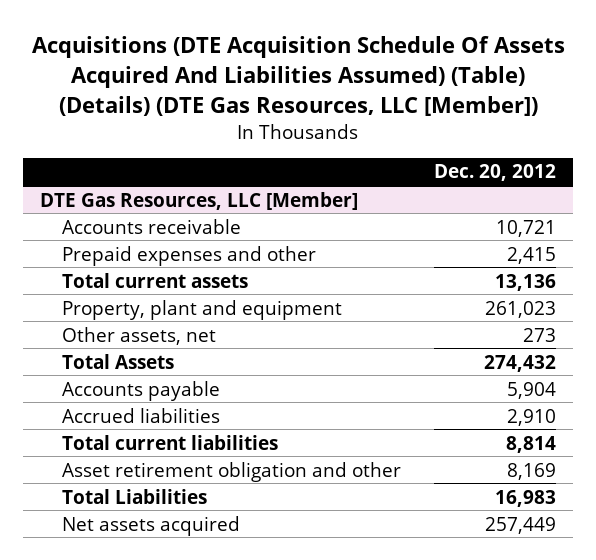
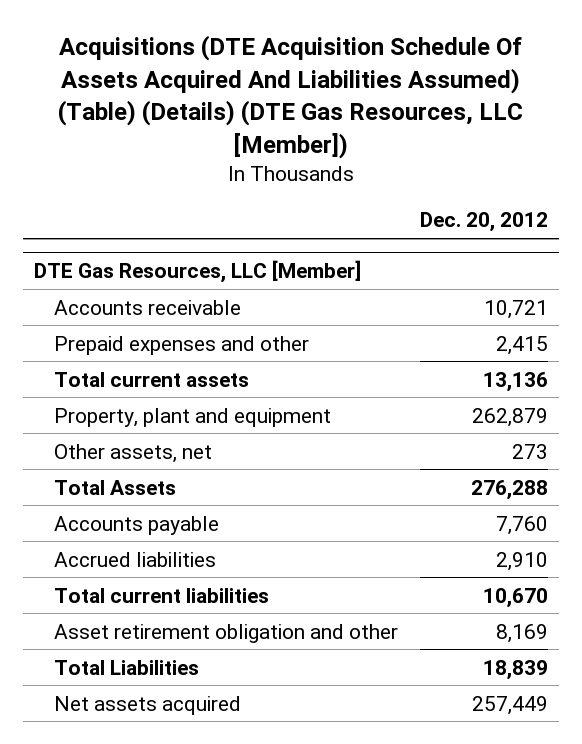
[485,300,557,318] 261,023 -> [471,407,548,427] 262,879
[484,354,557,372] 274,432 -> [470,479,548,500] 276,288
[507,381,557,399] 5,904 -> [495,515,548,535] 7,760
[506,435,557,453] 8,814 -> [482,587,548,608] 10,670
[495,489,557,507] 16,983 -> [482,659,548,680] 18,839

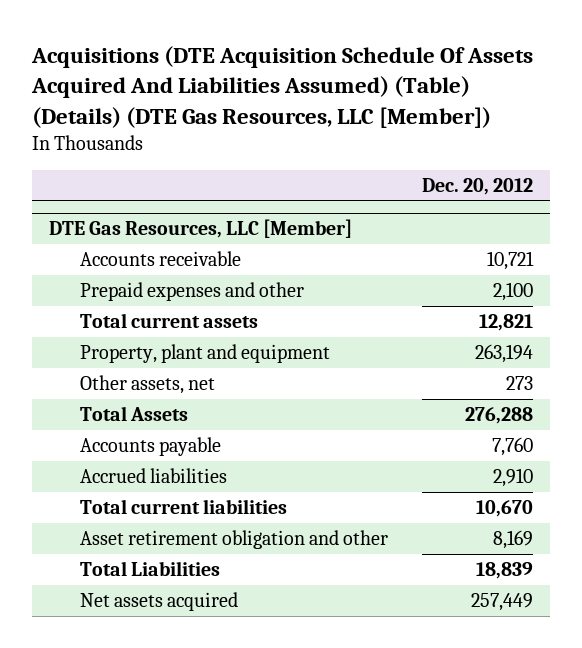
[495,335,548,355] 2,415 -> [493,282,534,302] 2,100
[482,371,548,392] 13,136 -> [479,314,534,332] 12,821
[471,407,548,427] 262,879 -> [475,344,534,364] 263,194

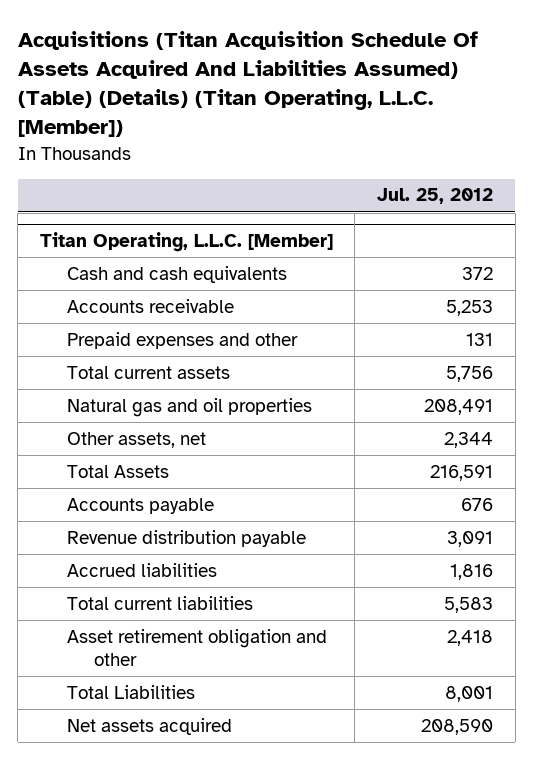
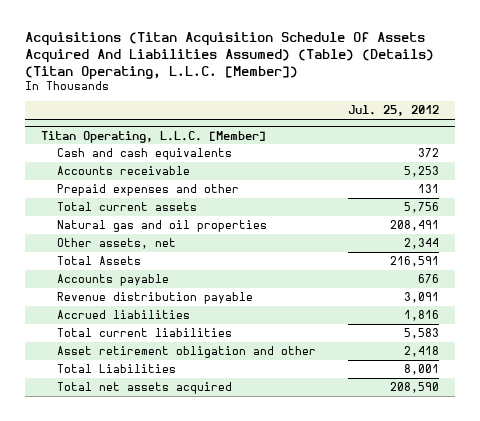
[66,717,232,735] Net assets acquired -> [56,382,232,395] Total net assets acquired

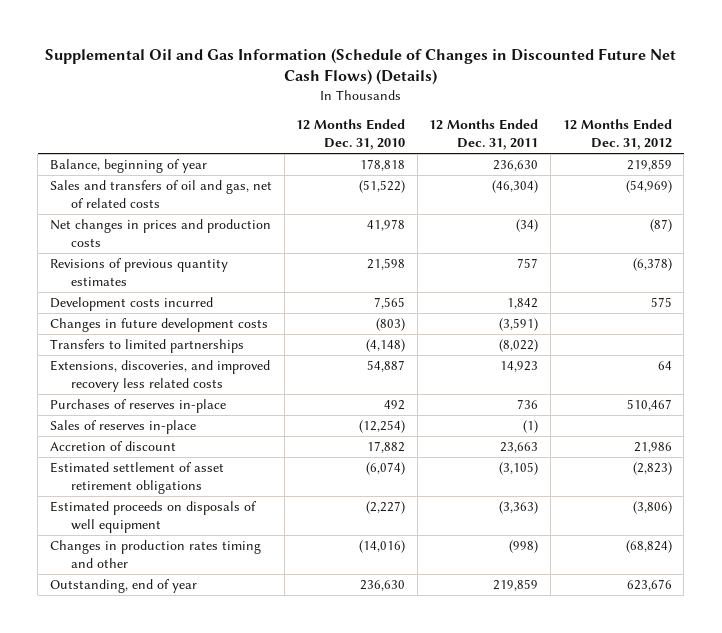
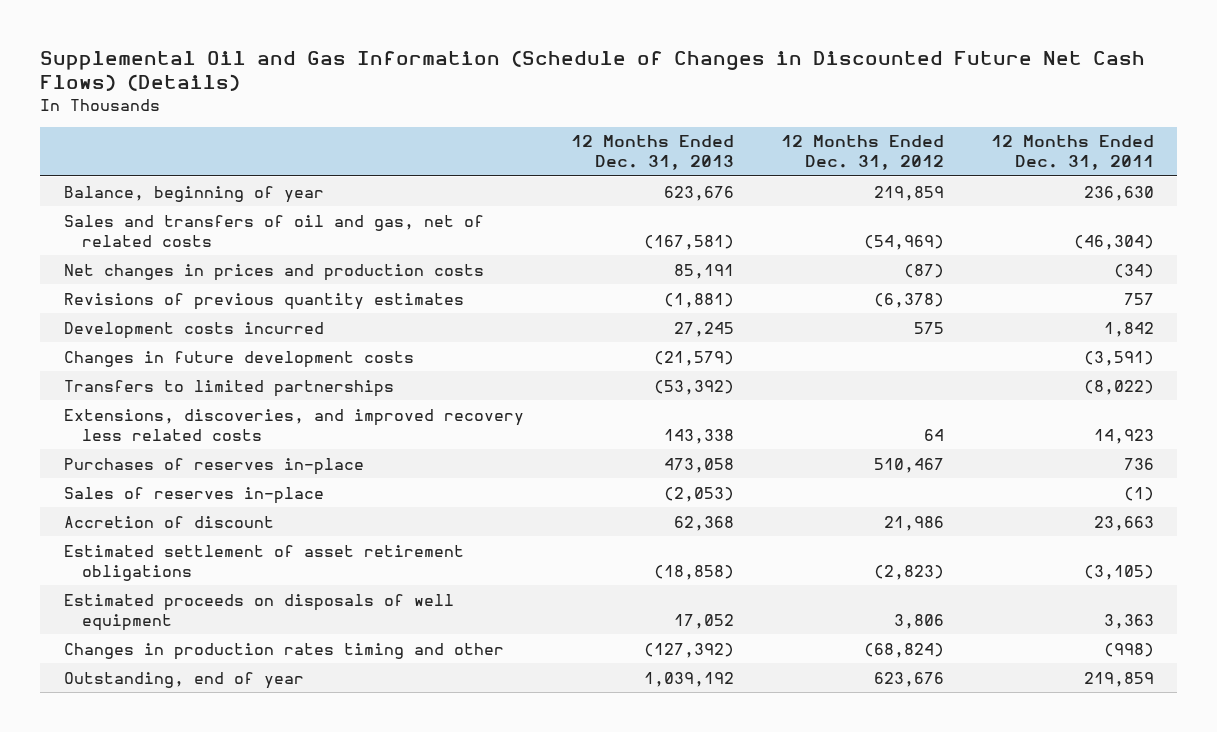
[296,119,406,151] 12 Months Ended Dec. 31, 2010 -> none
none -> [570,135,734,171] 12 Months Ended Dec. 31, 2013
[499,501,539,515] (3,363) -> [1103,613,1154,629] 3,363
[632,501,672,515] (3,806) -> [893,613,944,629] 3,806

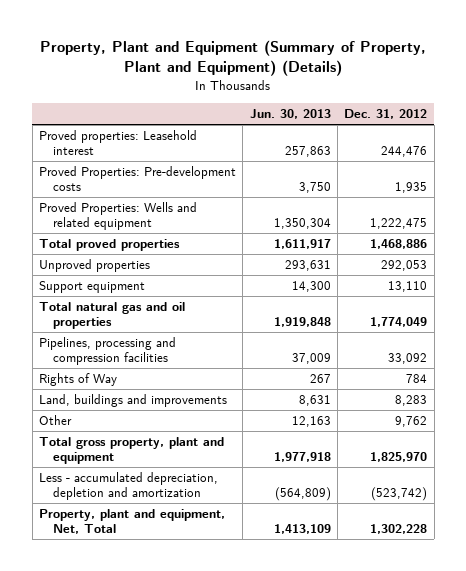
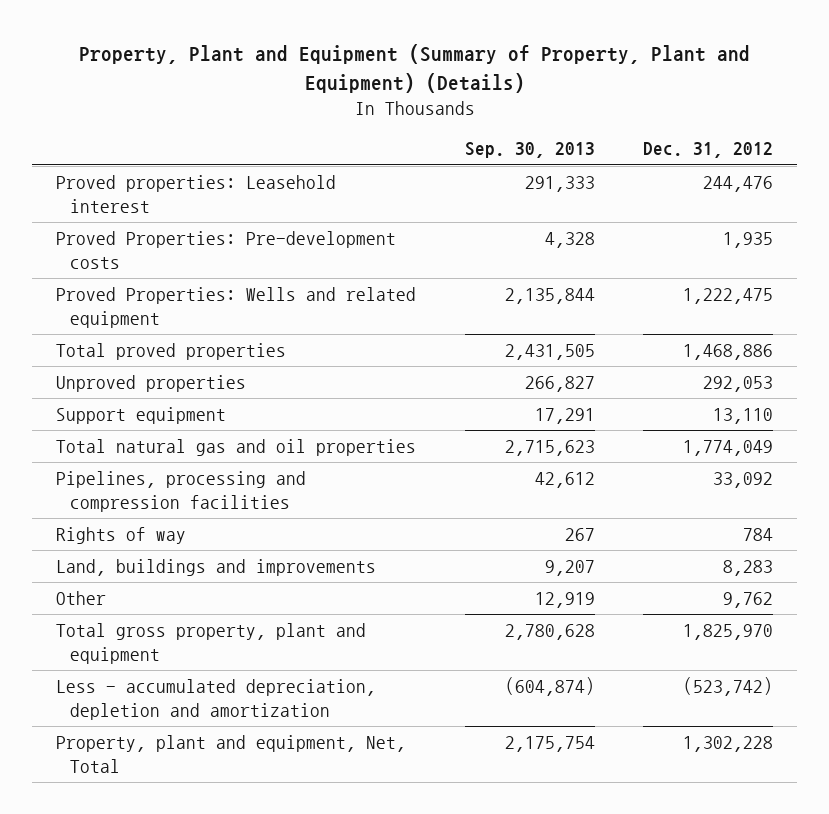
[249,108,331,119] Jun. 30, 2013 -> none
none -> [464,142,595,159] Sep. 30, 2013
[38,373,117,387] Rights of Way -> [55,527,186,545] Rights of way

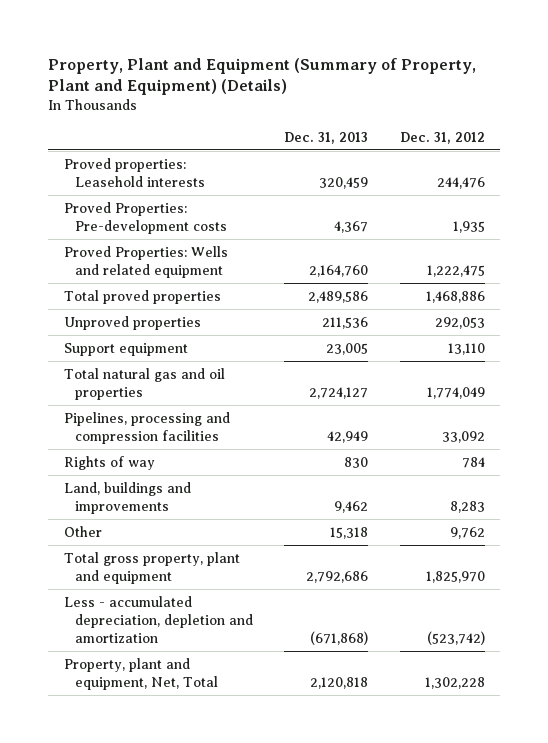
[464,142,595,159] Sep. 30, 2013 -> none
none -> [284,131,369,144] Dec. 31, 2013
[55,175,336,213] Proved properties: Leasehold interest -> [63,157,205,187] Proved properties: Leasehold interests

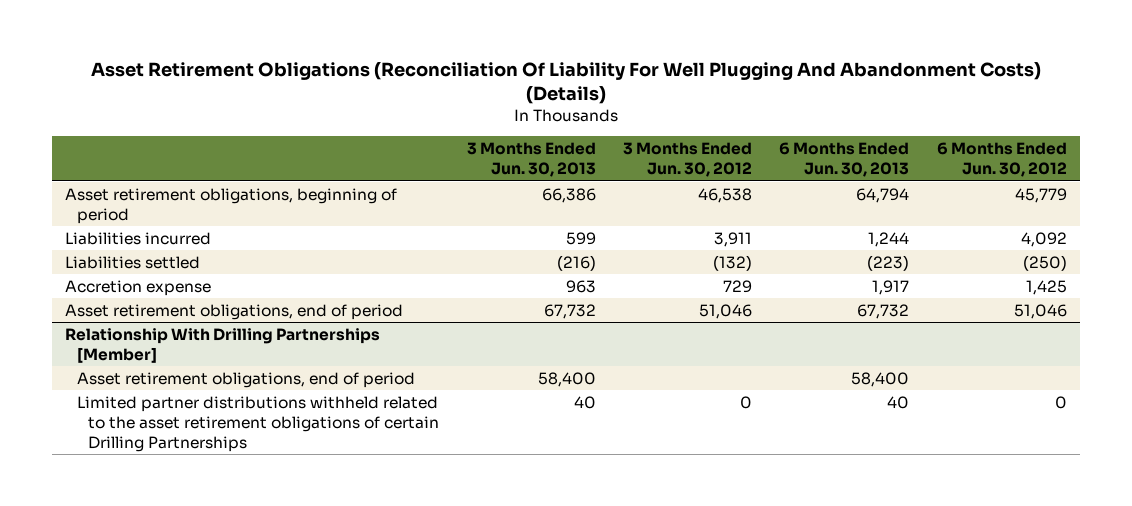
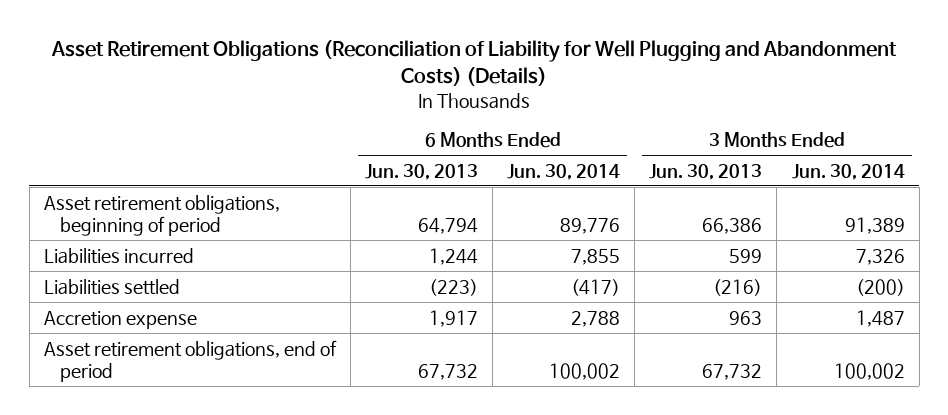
[90,61,1041,104] Asset Retirement Obligations (Reconciliation Of Liability For Well Plugging And Abandonment Costs) (Details) -> [51,40,898,87] Asset Retirement Obligations (Reconciliation of Liability for Well Plugging and Abandonment Costs) (Details)
[623,142,753,178] 3 Months Ended Jun. 30, 2012 -> none
[936,142,1067,178] 6 Months Ended Jun. 30, 2012 -> none
none -> [507,163,621,180] Jun. 30, 2014
none -> [791,163,905,180] Jun. 30, 2014
[65,327,381,363] Relationship With Drilling Partnerships [Member] -> none
[76,371,415,388] Asset retirement obligations, end of period -> none
[76,395,440,453] Limited partner distributions withheld related to the asset retirement obligations of certain Drilling Partnerships -> none

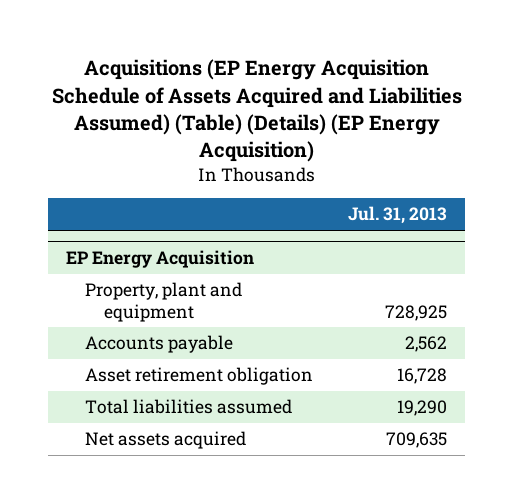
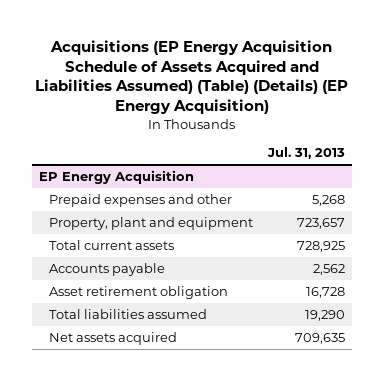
none -> [49,193,233,207] Prepaid expenses and other
[385,304,448,321] 728,925 -> [296,217,345,229] 723,657
none -> [49,239,175,250] Total current assets

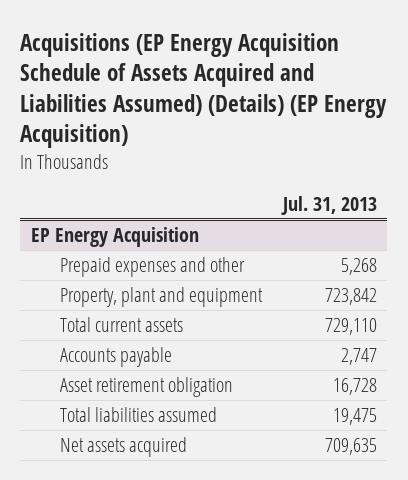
[34,39,348,115] Acquisitions (EP Energy Acquisition Schedule of Assets Acquired and Liabilities Assumed) (Table) (Details) (EP Energy Acquisition) -> [20,32,388,149] Acquisitions (EP Energy Acquisition Schedule of Assets Acquired and Liabilities Assumed) (Details) (EP Energy Acquisition)
[296,217,345,229] 723,657 -> [324,288,377,306] 723,842
[296,240,345,252] 728,925 -> [324,318,377,336] 729,110
[312,263,345,275] 2,562 -> [340,348,377,366] 2,747
[304,309,345,321] 19,290 -> [332,408,377,426] 19,475

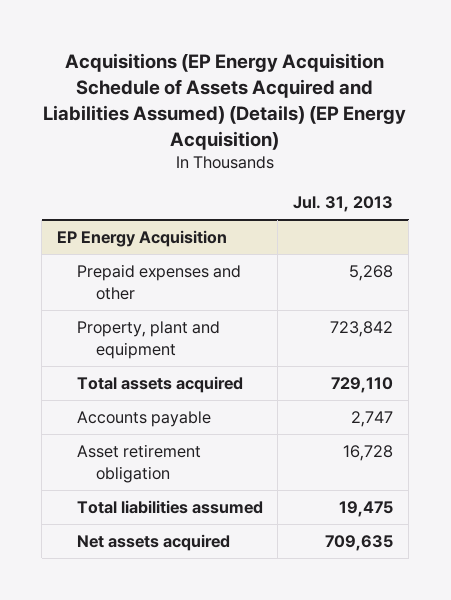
[59,317,183,333] Total current assets -> [76,376,243,394] Total assets acquired

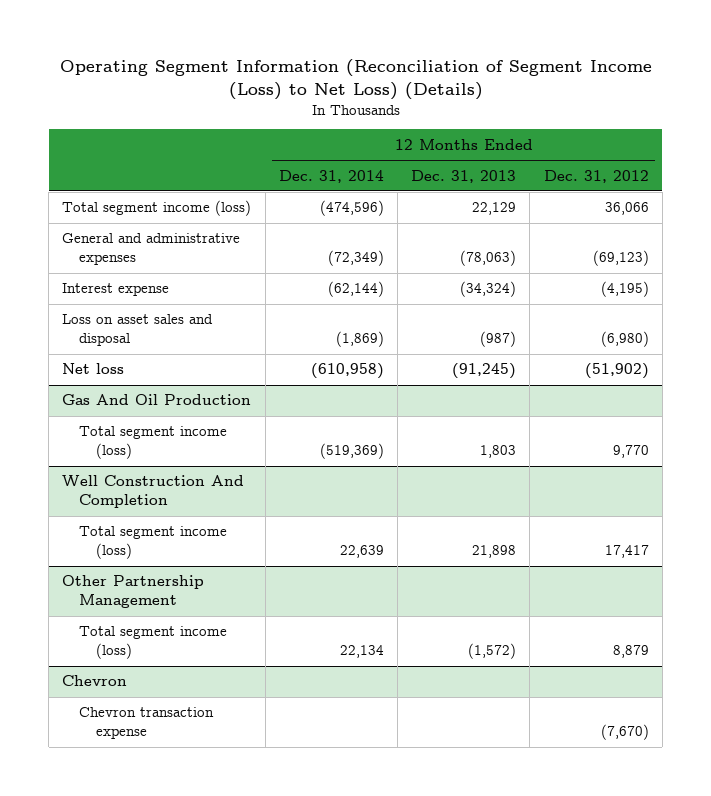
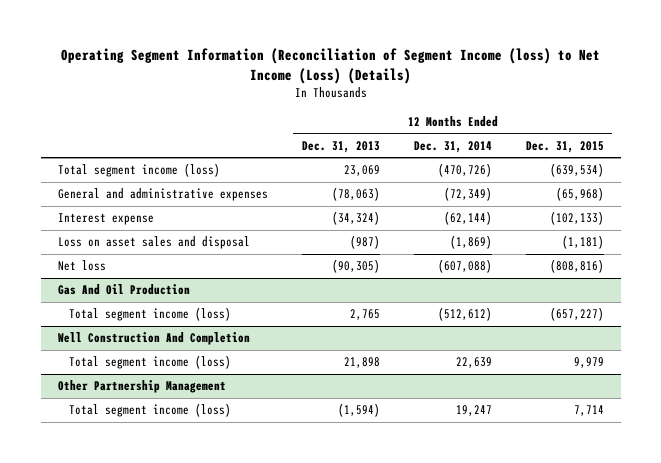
[59,58,652,100] Operating Segment Information (Reconciliation of Segment Income (Loss) to Net Loss) (Details) -> [60,48,600,84] Operating Segment Information (Reconciliation of Segment Income (loss) to Net Income (Loss) (Details)
[543,169,649,183] Dec. 31, 2012 -> none
none -> [525,140,604,153] Dec. 31, 2015
[319,200,384,217] (474,596) -> [437,163,492,178] (470,726)
[472,202,517,216] 22,129 -> [343,165,380,177] 23,069
[310,363,384,380] (610,958) -> [437,259,492,274] (607,088)
[452,363,517,380] (91,245) -> [331,259,380,274] (90,305)
[319,443,384,460] (519,369) -> [437,307,492,322] (512,612)
[480,445,517,459] 1,803 -> [349,309,380,321] 2,765
[62,675,128,687] Chevron -> none
[78,707,214,740] Chevron transaction expense -> none
[339,645,384,659] 22,134 -> [455,405,492,417] 19,247
[468,643,517,660] (1,572) -> [337,403,380,418] (1,594)

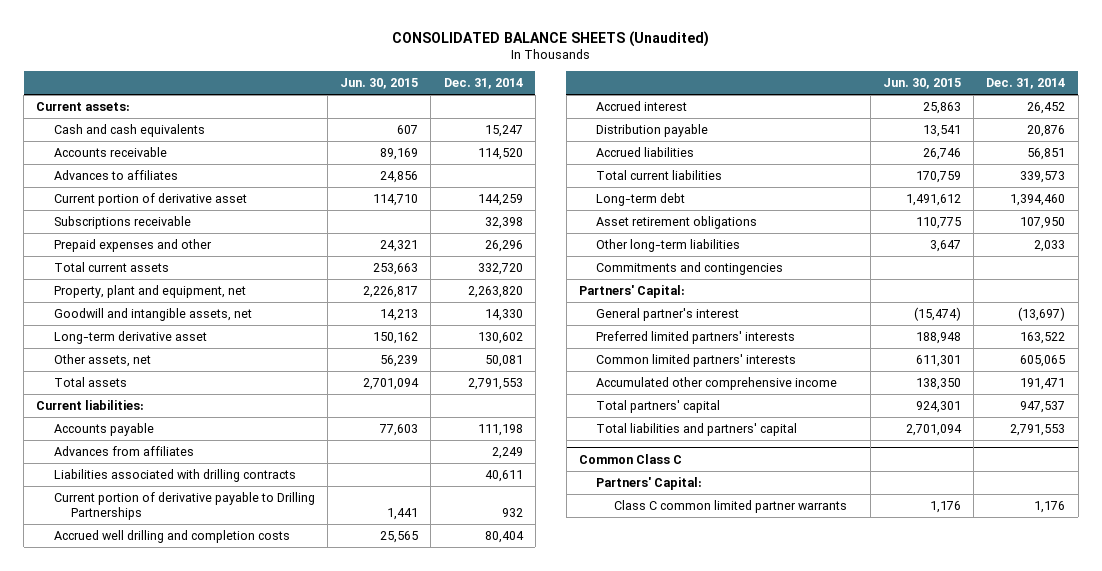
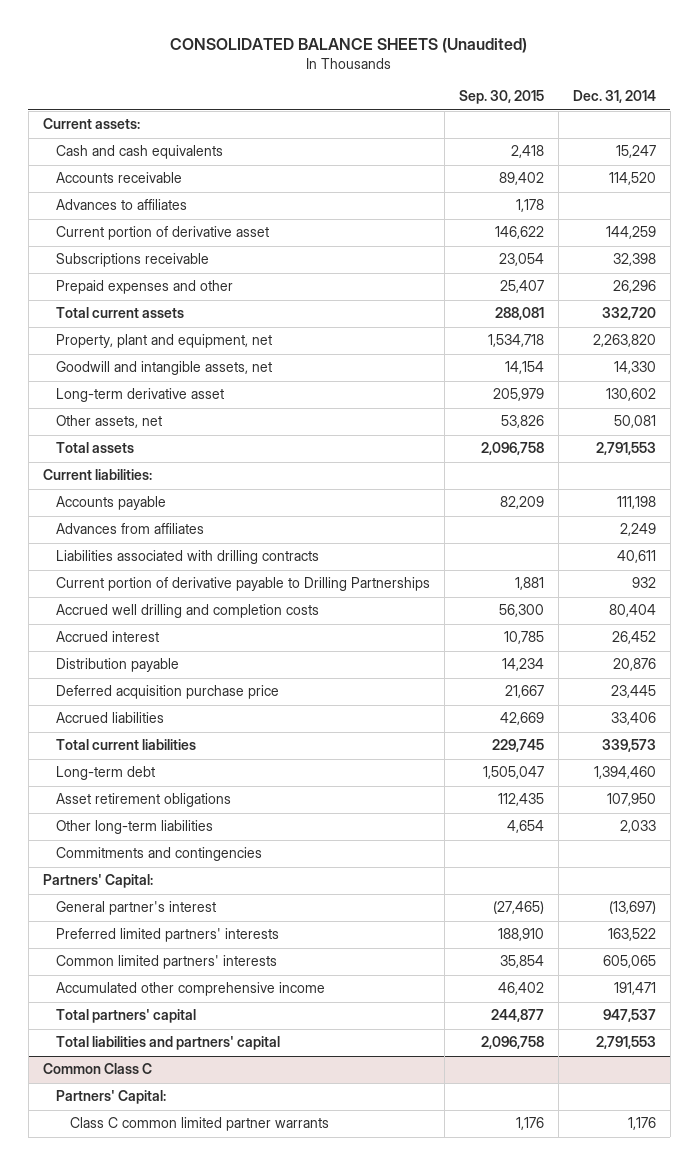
[340,78,419,90] Jun. 30, 2015 -> none
none -> [458,90,544,105] Sep. 30, 2015
none -> [56,685,280,700] Deferred acquisition purchase price
[1027,147,1066,160] 56,851 -> [610,712,656,726] 33,406

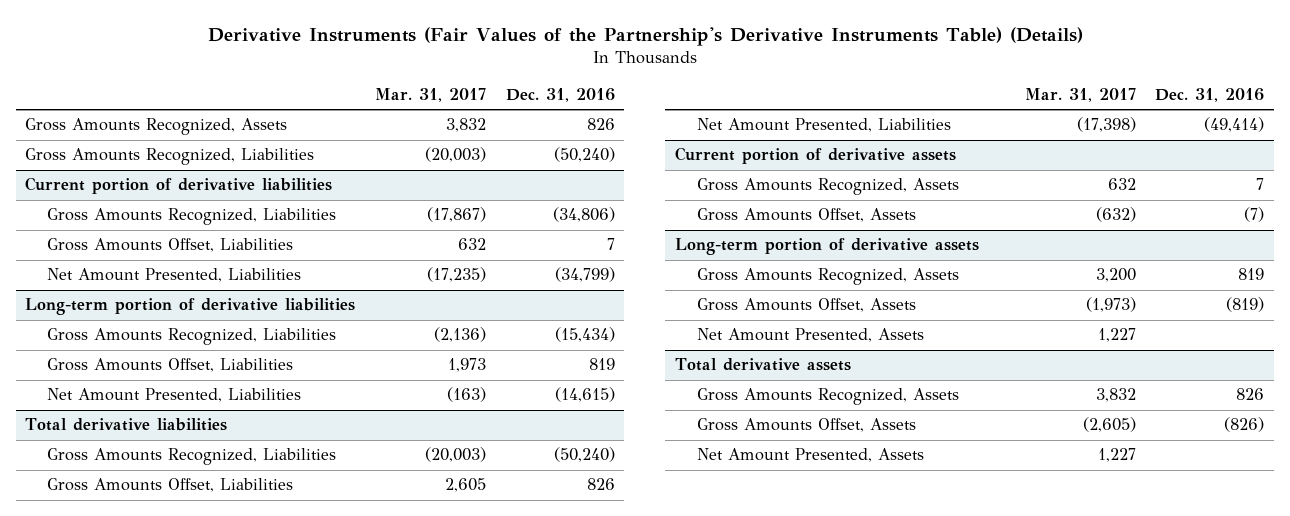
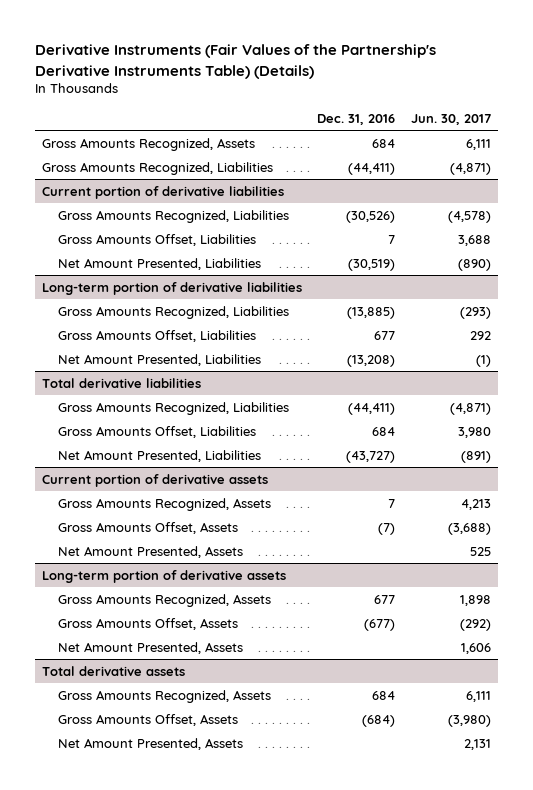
[375,88,487,103] Mar. 31, 2017 -> none
none -> [410,114,491,126] Jun. 30, 2017
[586,118,615,131] 826 -> [372,138,396,148] 684
[553,147,615,163] (50,240) -> [348,162,396,175] (44,411)
[552,207,615,223] (34,806) -> [346,210,396,223] (30,526)
[554,267,615,283] (34,799) -> [348,258,396,271] (30,519)
[554,327,615,343] (15,434) -> [347,306,396,319] (13,885)
[588,358,615,371] 819 -> [374,330,396,340] 677
[554,387,615,403] (14,615) -> [347,354,396,367] (13,208)
[553,447,615,463] (50,240) -> [348,402,396,415] (44,411)
[586,478,615,491] 826 -> [372,426,396,436] 684
[1204,117,1265,133] (49,414) -> [346,450,396,463] (43,727)
none -> [57,545,243,558] Net Amount Presented, Assets
[1238,268,1265,281] 819 -> [374,594,396,604] 677
[1226,297,1265,313] (819) -> [364,618,396,631] (677)
[1236,388,1265,401] 826 -> [372,690,396,700] 684
[1224,417,1265,433] (826) -> [362,714,396,727] (684)

